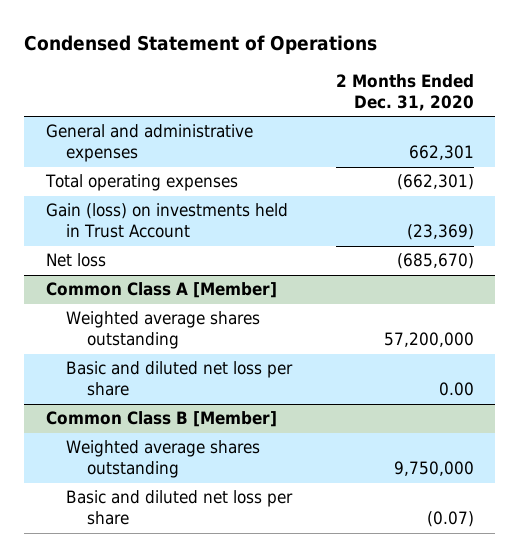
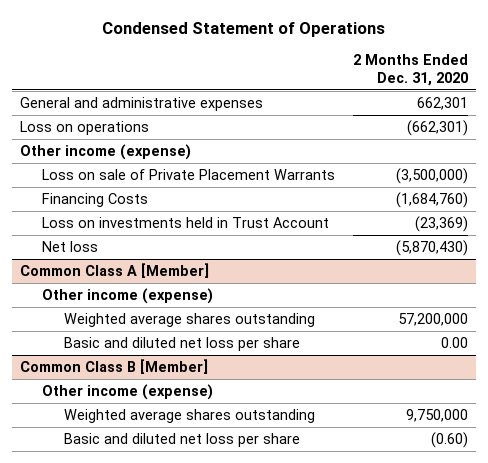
[45,174,239,192] Total operating expenses -> [20,120,150,135] Loss on operations
none -> [20,143,192,160] Other income (expense)
none -> [42,168,336,180] Loss on sale of Private Placement Warrants
none -> [42,192,149,207] Financing Costs
[46,203,289,239] Gain (loss) on investments held in Trust Account -> [42,216,330,228] Loss on investments held in Trust Account
[396,253,474,270] (685,670) -> [395,239,468,256] (5,870,430)
none -> [42,287,214,304] Other income (expense)
none -> [42,383,214,400] Other income (expense)
[426,511,474,528] (0.07) -> [430,431,468,448] (0.60)

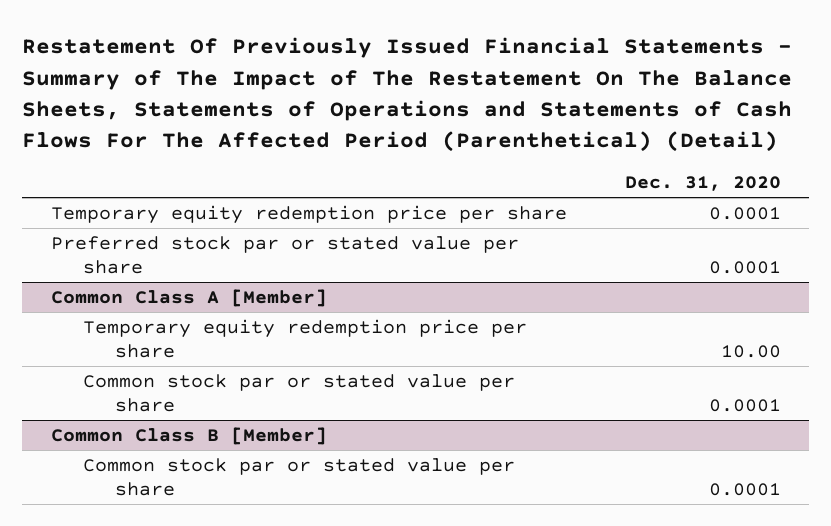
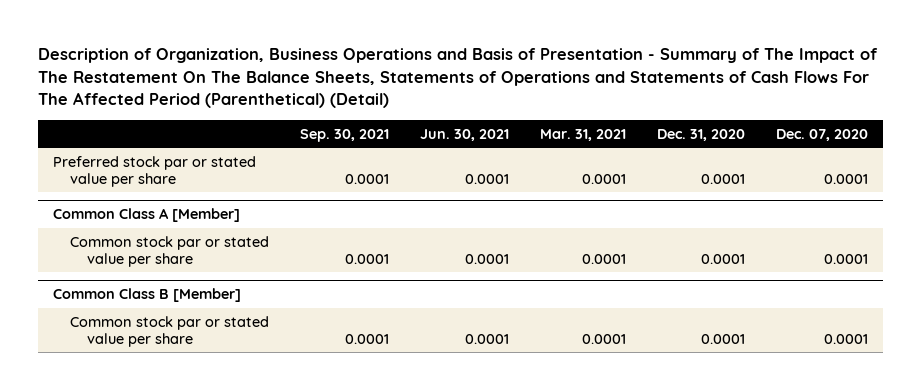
[22,37,793,153] Restatement Of Previously Issued Financial Statements - Summary of The Impact of The Restatement On The Balance Sheets, Statements of Operations and Statements of Cash Flows For The Affected Period (Parenthetical) (Detail) -> [37,48,878,109] Description of Organization, Business Operations and Basis of Presentation - Summary of The Impact of The Restatement On The Balance Sheets, Statements of Operations and Statements of Cash Flows For The Affected Period (Parenthetical) (Detail)
none -> [299,128,389,142] Sep. 30, 2021
none -> [419,128,509,141] Jun. 30, 2021
none -> [539,128,626,141] Mar. 31, 2021
none -> [775,128,868,141] Dec. 07, 2020
[50,204,567,224] Temporary equity redemption price per share -> none
[83,318,528,358] Temporary equity redemption price per share -> none

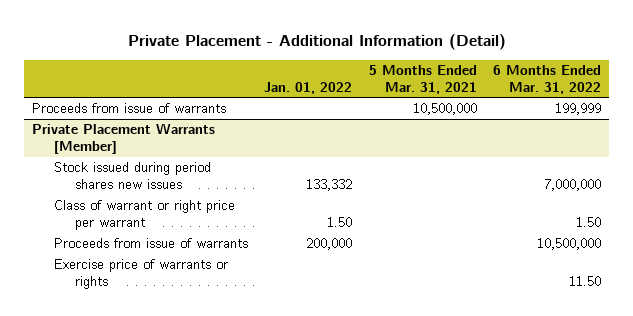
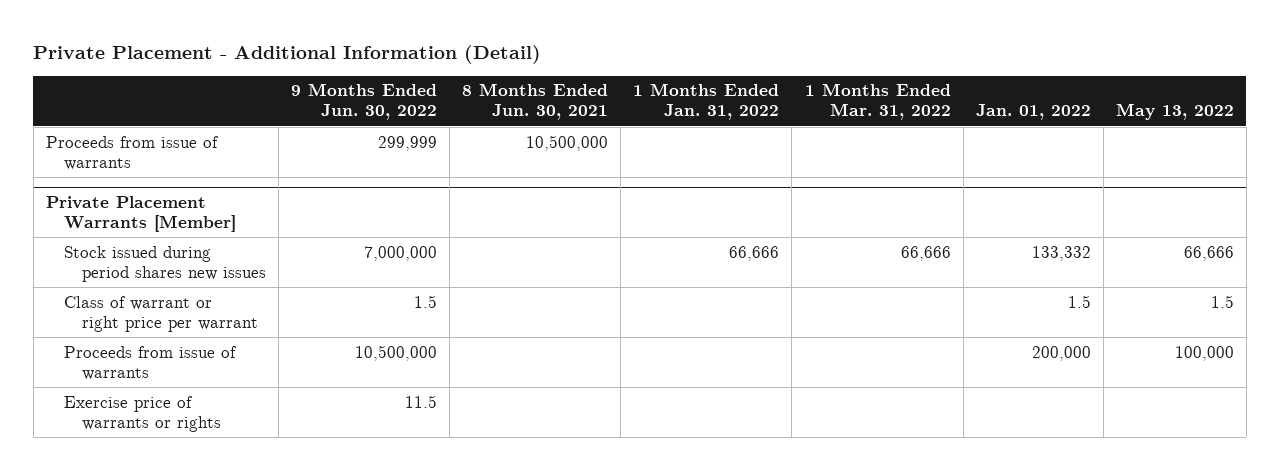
[368,65,477,94] 5 Months Ended Mar. 31, 2021 -> none
[492,65,601,94] 6 Months Ended Mar. 31, 2022 -> none
none -> [291,83,438,121] 9 Months Ended Jun. 30, 2022
none -> [462,83,609,121] 8 Months Ended Jun. 30, 2021
none -> [633,83,780,121] 1 Months Ended Jan. 31, 2022
none -> [804,83,951,121] 1 Months Ended Mar. 31, 2022
none -> [1115,103,1234,121] May 13, 2022
[327,216,353,227] 1.50 -> [1067,294,1091,308] 1.5

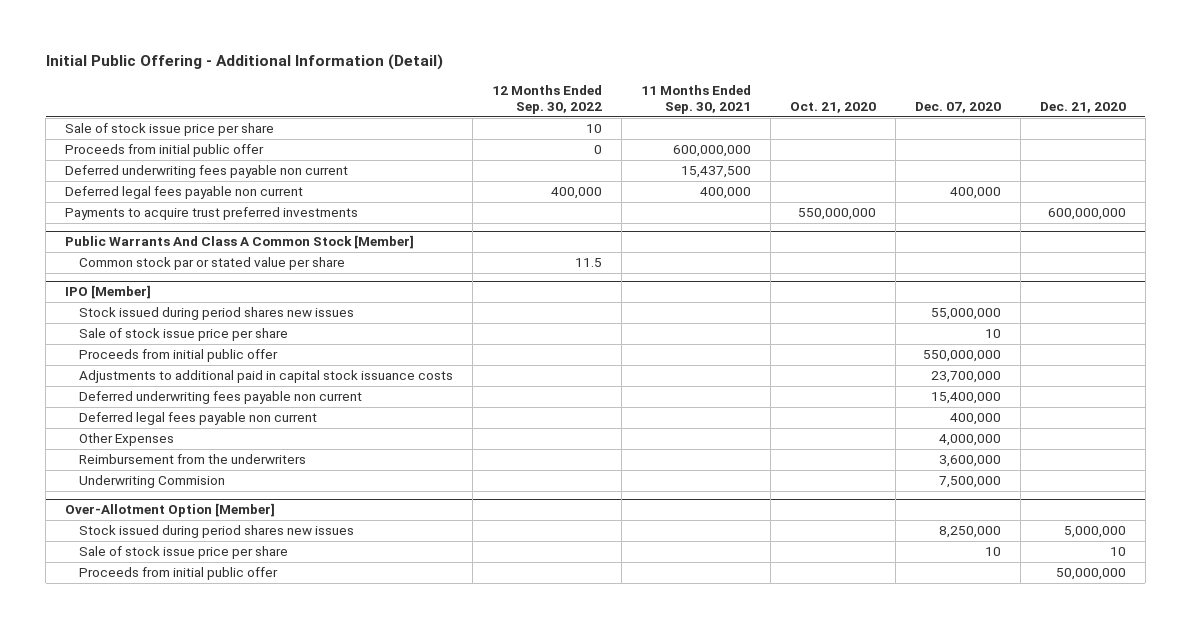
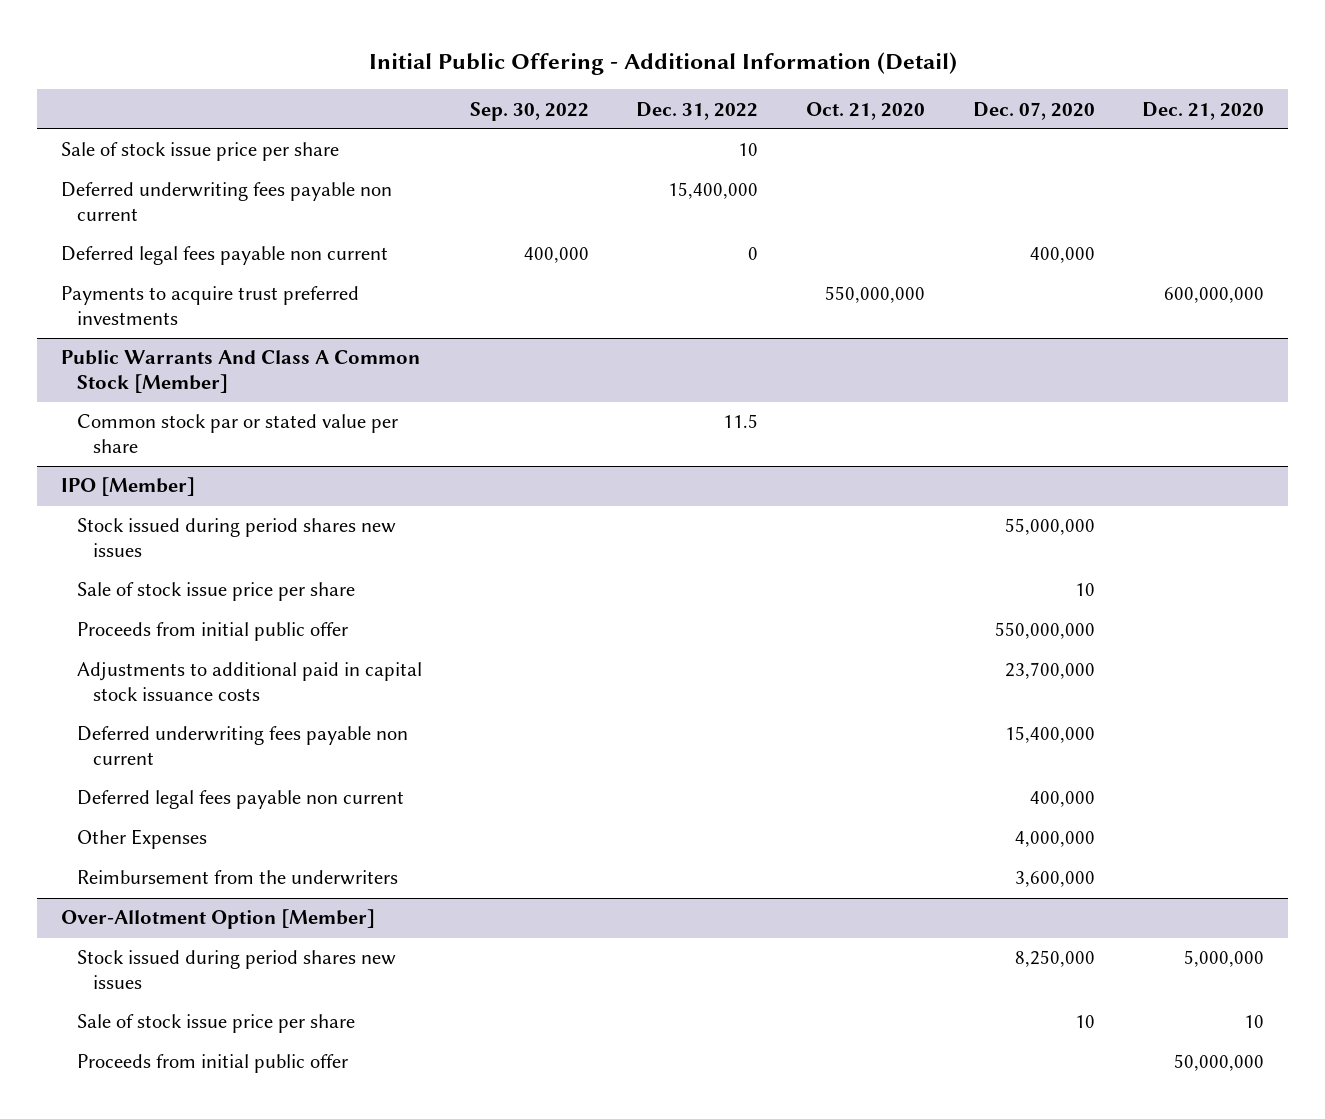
[491,84,602,115] 12 Months Ended Sep. 30, 2022 -> none
[640,84,751,115] 11 Months Ended Sep. 30, 2021 -> none
none -> [469,101,589,121] Sep. 30, 2022
none -> [636,101,759,120] Dec. 31, 2022
[65,144,265,158] Proceeds from initial public offer -> none
[78,475,225,489] Underwriting Commision -> none

